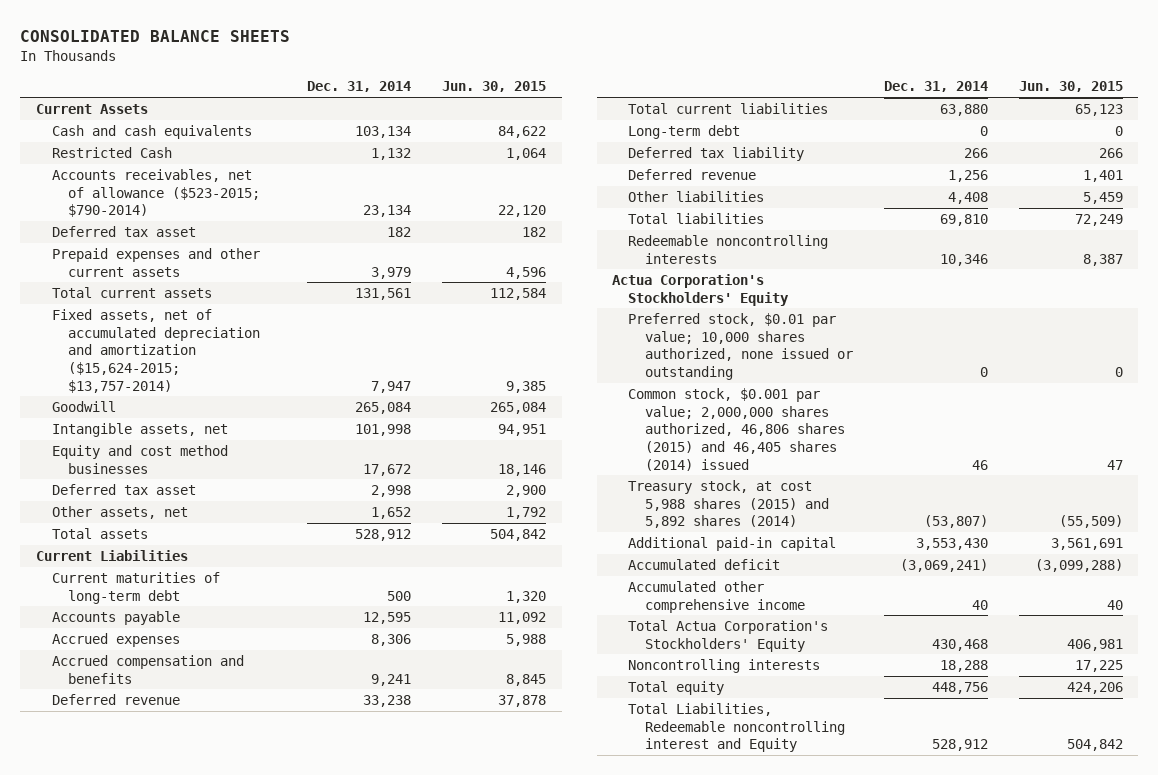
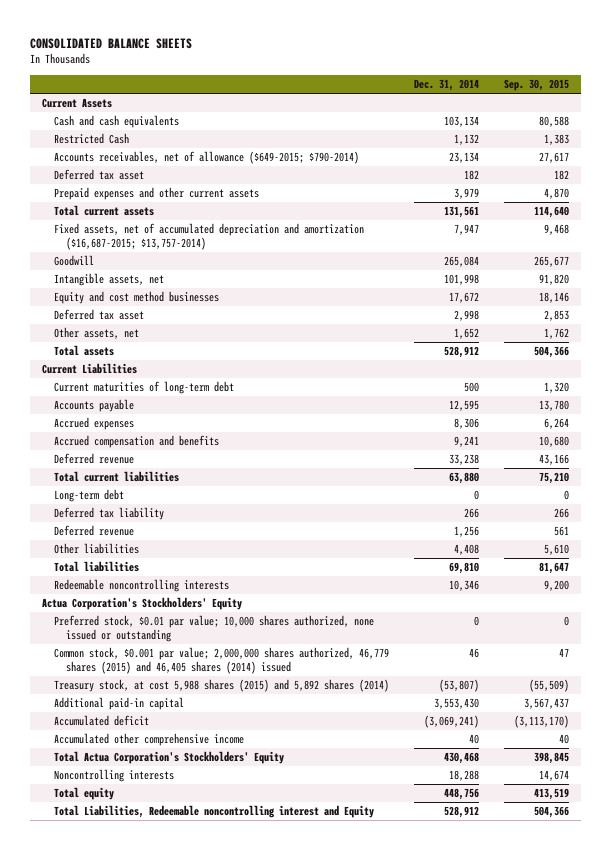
[442,81,547,93] Jun. 30, 2015 -> none
none -> [503,79,569,92] Sep. 30, 2015
[52,169,261,218] Accounts receivables, net of allowance ($523-2015; $790-2014) -> [54,151,360,165] Accounts receivables, net of allowance ($649-2015; $790-2014)
[52,309,261,393] Fixed assets, net of accumulated depreciation and amortization ($15,624-2015; $13,757-2014) -> [54,223,365,251] Fixed assets, net of accumulated depreciation and amortization ($16,687-2015; $13,757-2014)
[628,388,845,471] Common stock, $0.001 par value; 2,000,000 shares authorized, 46,806 shares (2015) and 46,405 shares (2014) issued -> [54,647,390,675] Common stock, $0.001 par value; 2,000,000 shares authorized, 46,779 shares (2015) and 46,405 shares (2014) issued

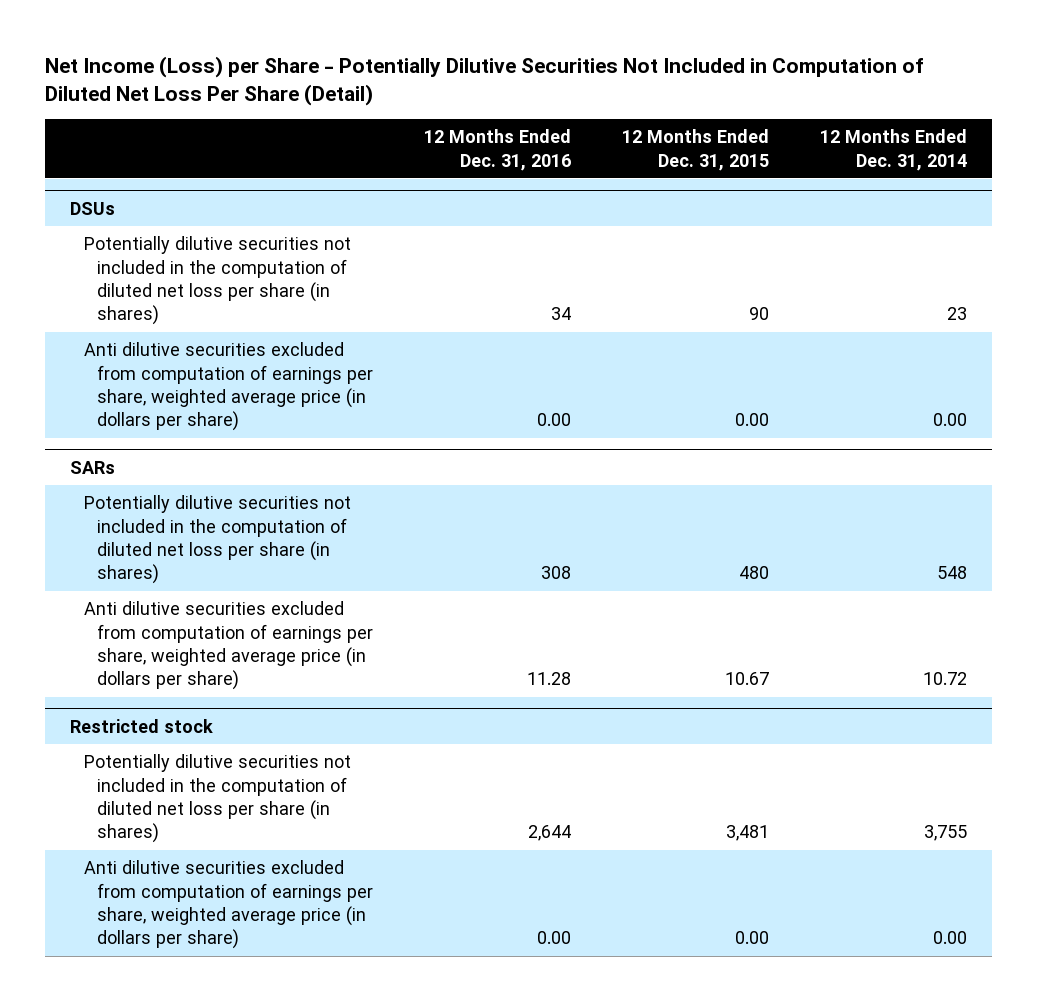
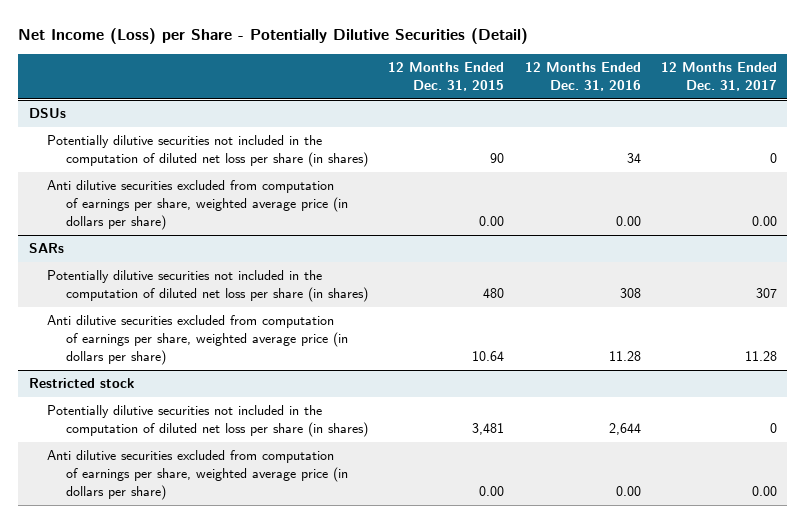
[44,55,924,106] Net Income (Loss) per Share - Potentially Dilutive Securities Not Included in Computation of Diluted Net Loss Per Share (Detail) -> [18,28,529,45] Net Income (Loss) per Share - Potentially Dilutive Securities (Detail)
[819,129,967,171] 12 Months Ended Dec. 31, 2014 -> none
none -> [661,62,778,92] 12 Months Ended Dec. 31, 2017
[724,672,769,686] 10.67 -> [472,351,505,362] 10.64

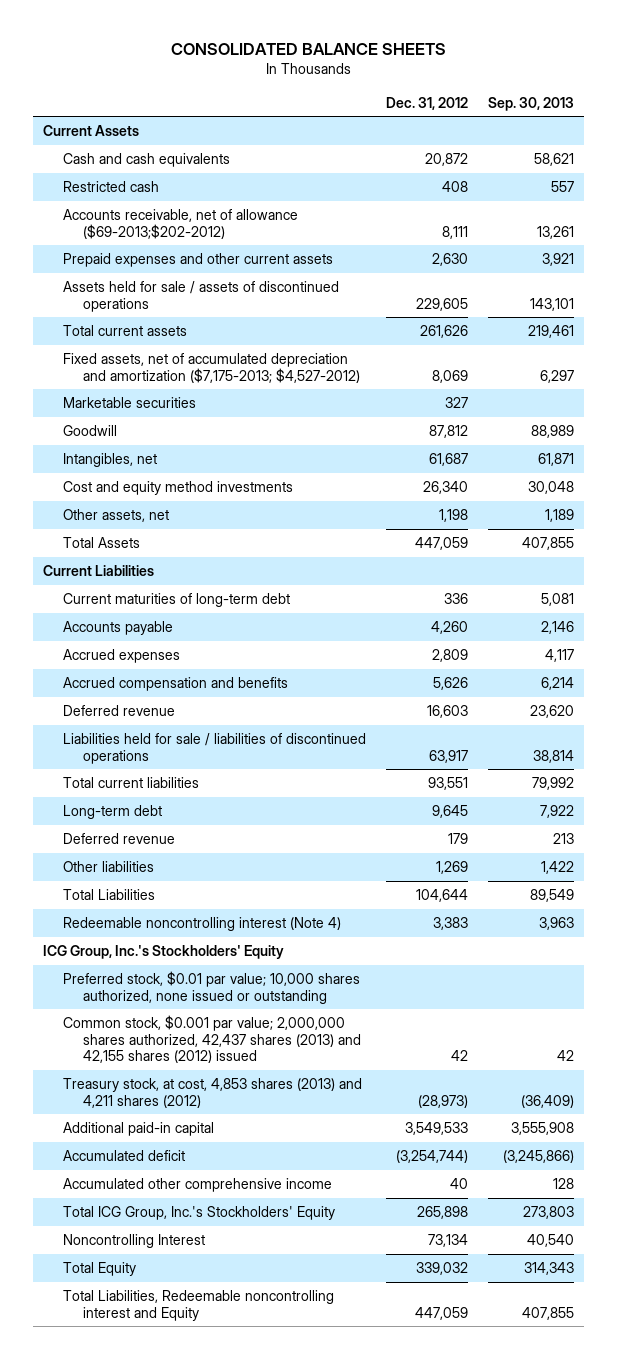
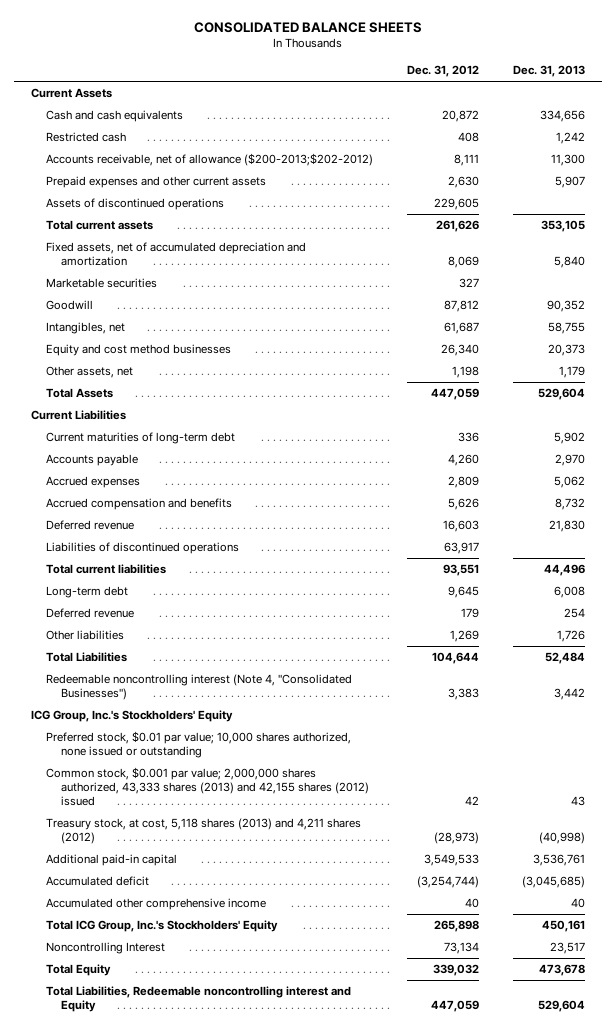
[488,96,575,111] Sep. 30, 2013 -> none
none -> [512,65,585,78] Dec. 31, 2013
[62,208,298,239] Accounts receivable, net of allowance ($69-2013;$202-2012) -> [45,153,373,167] Accounts receivable, net of allowance ($200-2013;$202-2012)
[62,280,339,312] Assets held for sale / assets of discontinued operations -> [45,198,224,211] Assets of discontinued operations
[62,352,360,383] Fixed assets, net of accumulated depreciation and amortization ($7,175-2013; $4,527-2012) -> [45,242,306,267] Fixed assets, net of accumulated depreciation and amortization
[62,480,293,495] Cost and equity method investments -> [45,344,231,357] Equity and cost method businesses
[62,732,366,764] Liabilities held for sale / liabilities of discontinued operations -> [45,542,239,555] Liabilities of discontinued operations
[62,916,341,931] Redeemable noncontrolling interest (Note 4) -> [45,674,352,701] Redeemable noncontrolling interest (Note 4, "Consolidated Businesses")
[62,1014,361,1064] Common stock, $0.001 par value; 2,000,000 shares authorized, 42,437 shares (2013) and 42,155 shares (2012) issued -> [45,767,369,807] Common stock, $0.001 par value; 2,000,000 shares authorized, 43,333 shares (2013) and 42,155 shares (2012) issued
[62,1077,362,1108] Treasury stock, at cost, 4,853 shares (2013) and 4,211 shares (2012) -> [45,818,361,845] Treasury stock, at cost, 5,118 shares (2013) and 4,211 shares (2012)

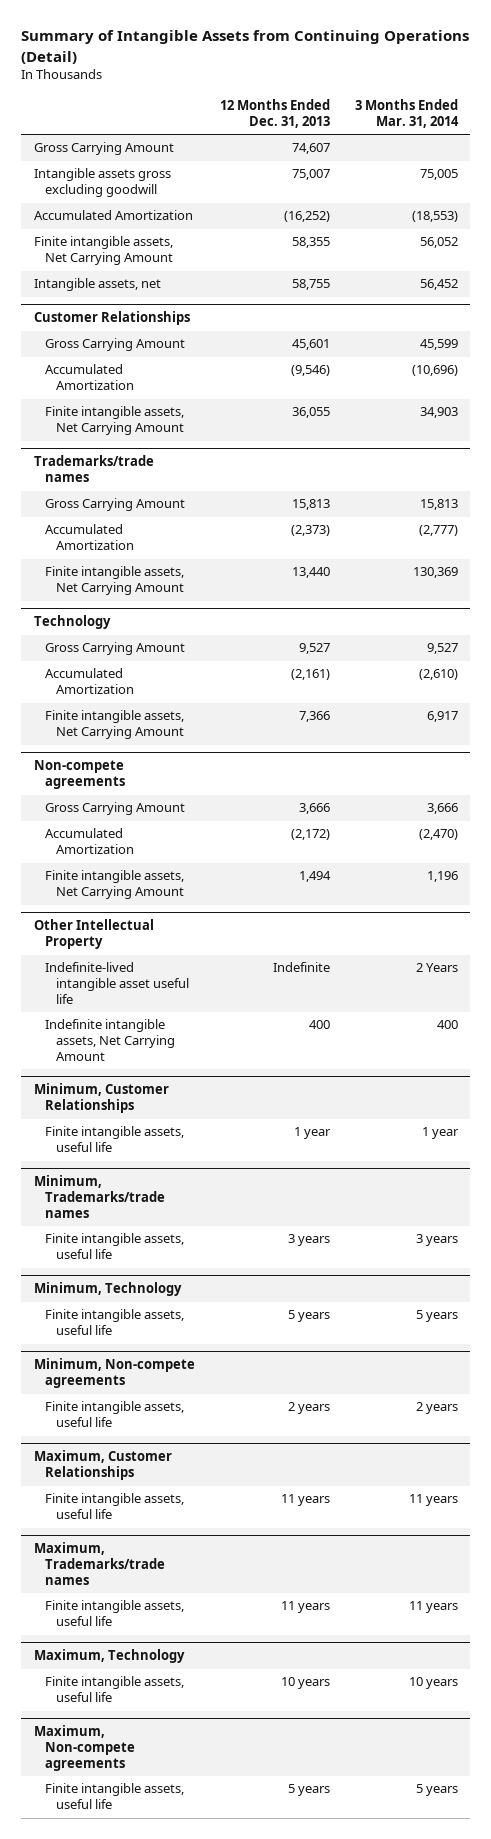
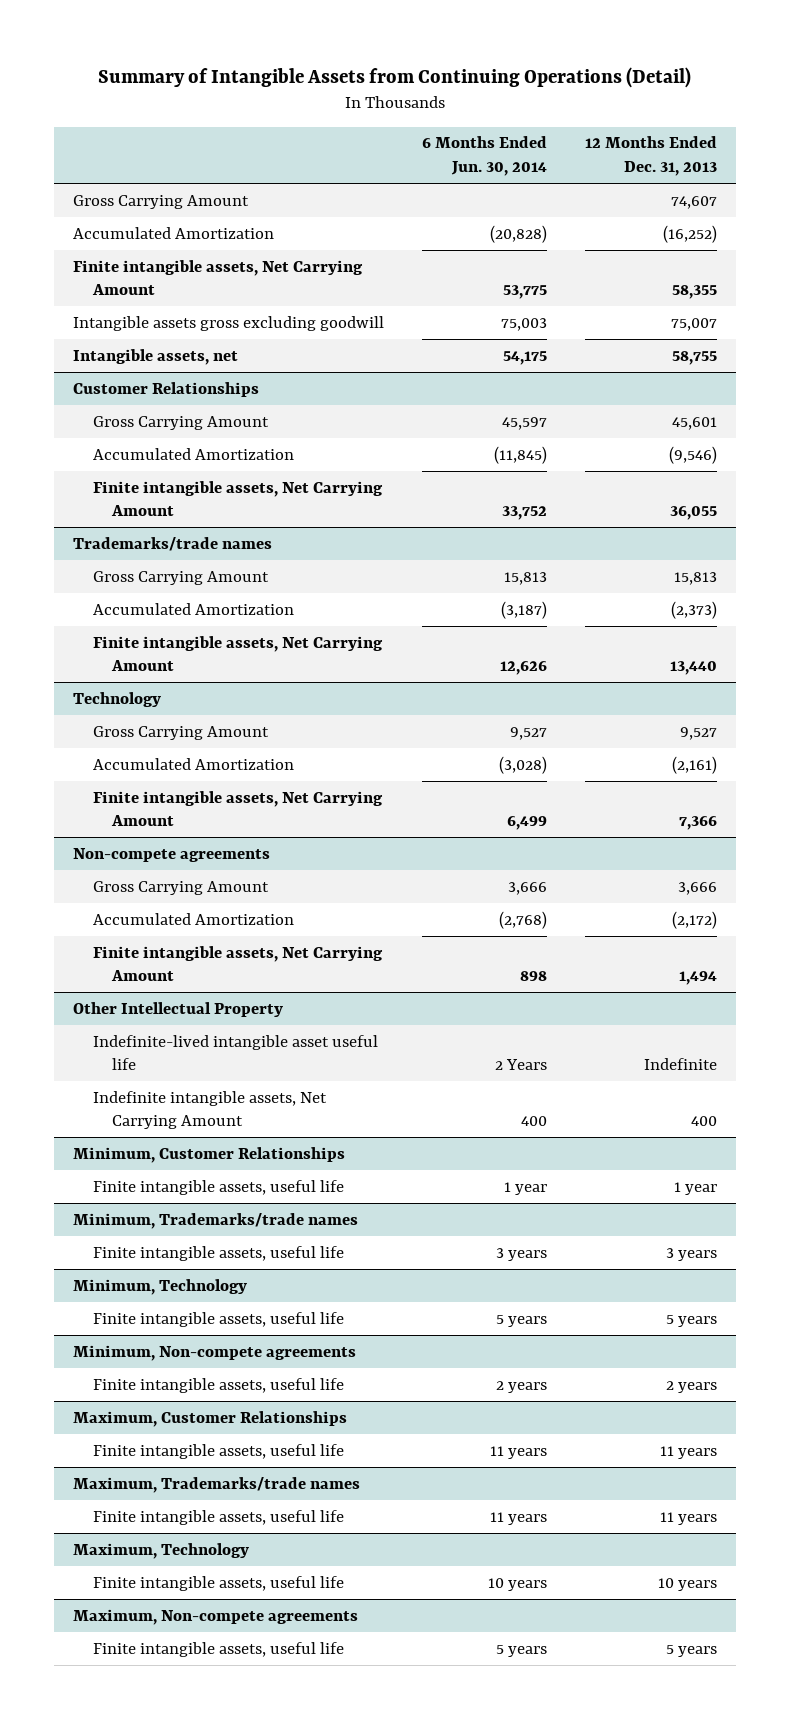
[354,99,459,128] 3 Months Ended Mar. 31, 2014 -> none
none -> [422,136,548,177] 6 Months Ended Jun. 30, 2014
[33,168,171,198] Intangible assets gross excluding goodwill -> [73,315,385,331] Intangible assets gross excluding goodwill

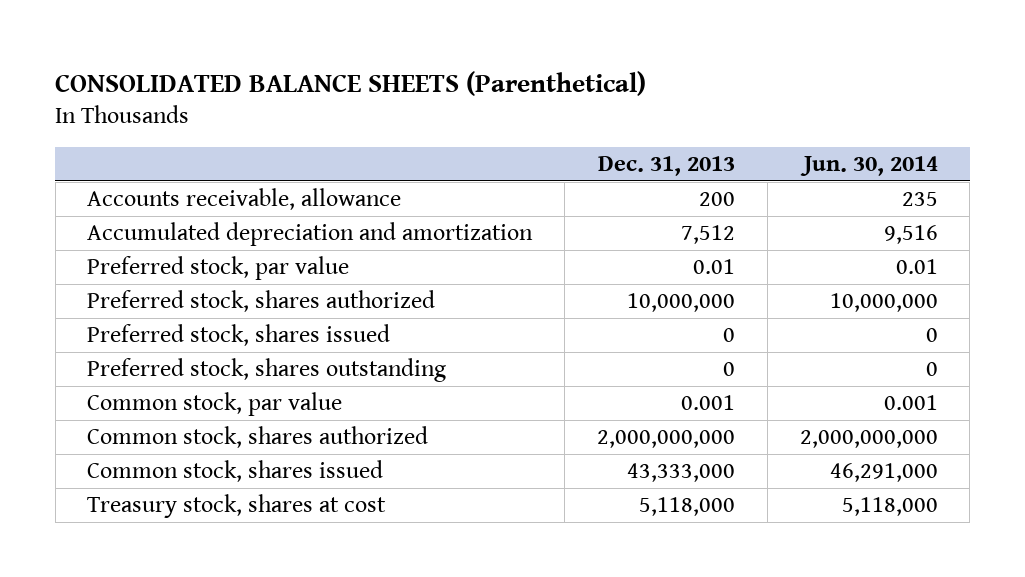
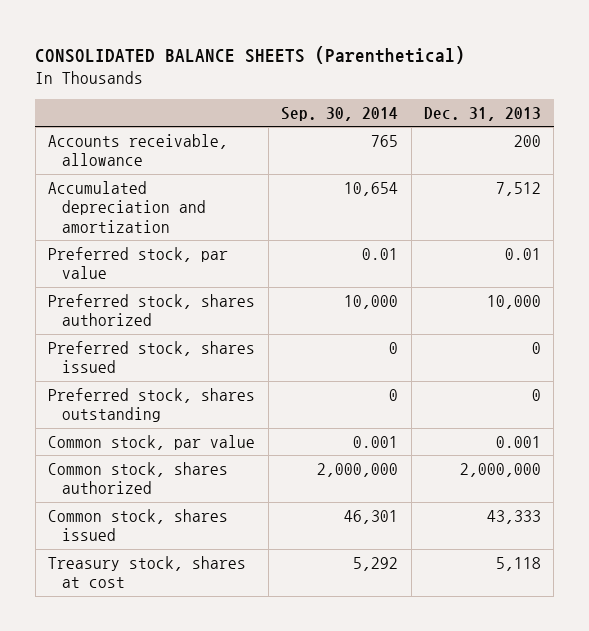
[799,156,938,177] Jun. 30, 2014 -> none
none -> [281,107,399,122] Sep. 30, 2014
[627,293,736,313] 10,000,000 -> [486,294,541,309] 10,000
[597,430,736,449] 2,000,000,000 -> [459,462,541,477] 2,000,000
[627,463,736,483] 43,333,000 -> [486,509,541,524] 43,333
[639,497,736,517] 5,118,000 -> [495,556,541,571] 5,118

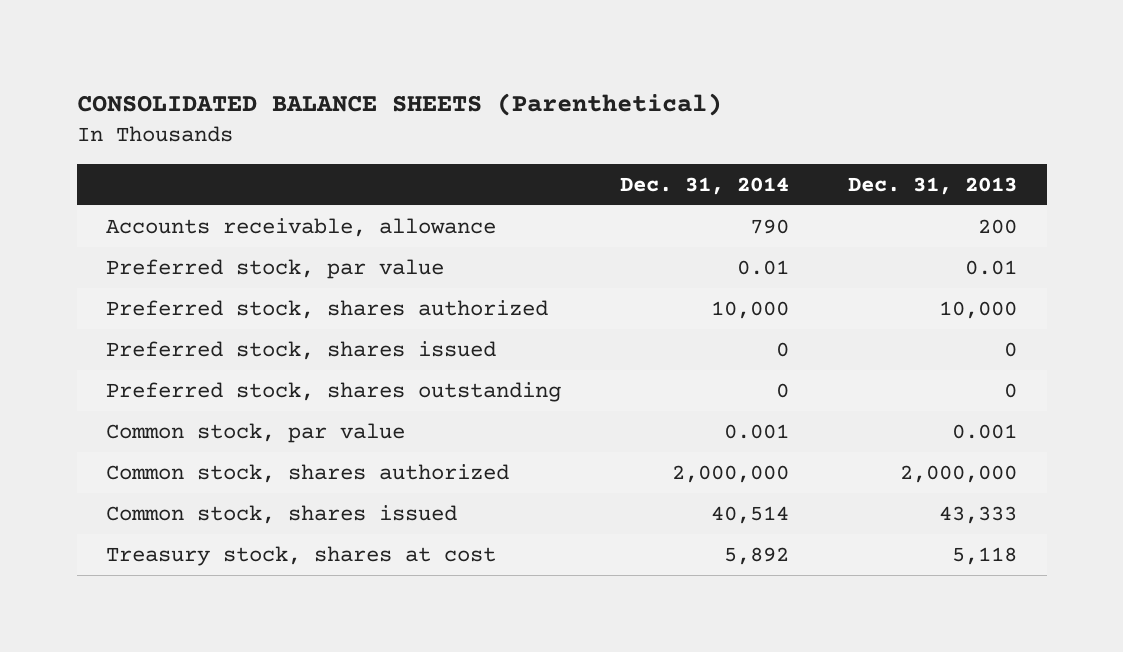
[281,107,399,122] Sep. 30, 2014 -> none
none -> [620,176,790,195] Dec. 31, 2014
[48,180,207,233] Accumulated depreciation and amortization -> none

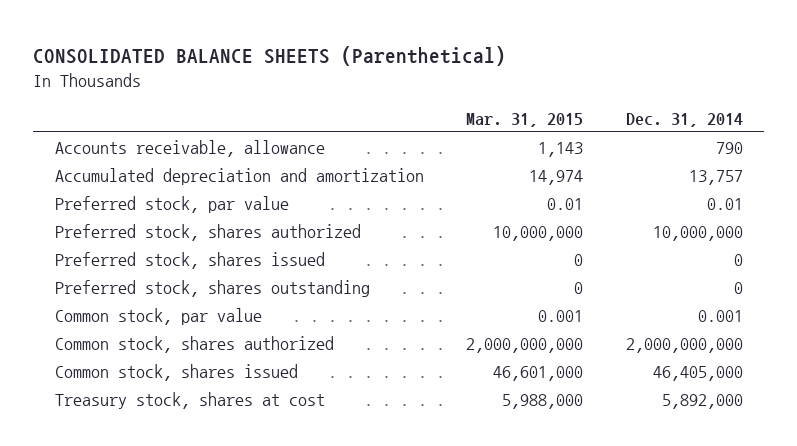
[848,176,1018,195] Dec. 31, 2013 -> none
none -> [466,112,584,127] Mar. 31, 2015
none -> [54,167,424,185] Accumulated depreciation and amortization
[711,300,790,319] 10,000 -> [652,225,743,241] 10,000,000
[672,464,790,483] 2,000,000 -> [625,337,743,353] 2,000,000,000
[711,505,790,524] 40,514 -> [652,365,743,381] 46,405,000
[724,546,790,565] 5,892 -> [661,393,743,409] 5,892,000

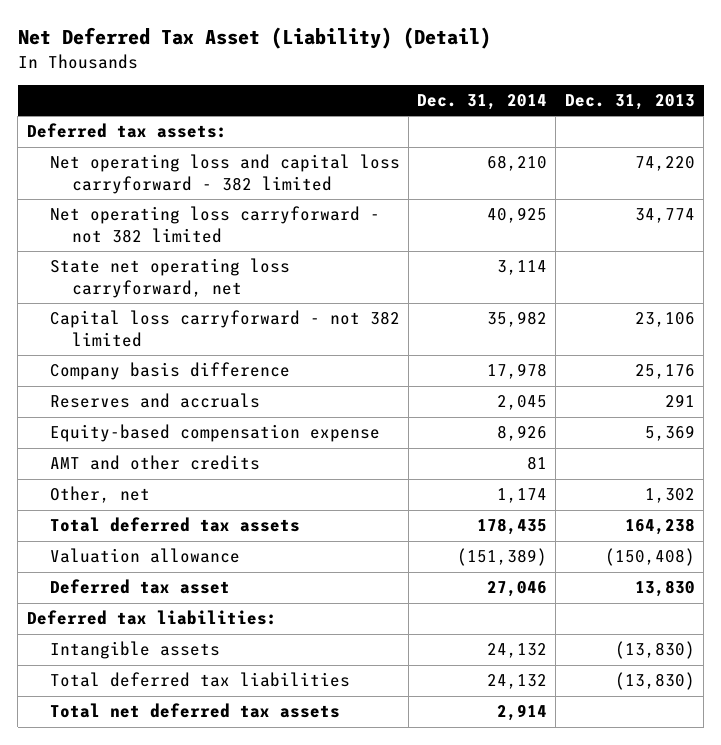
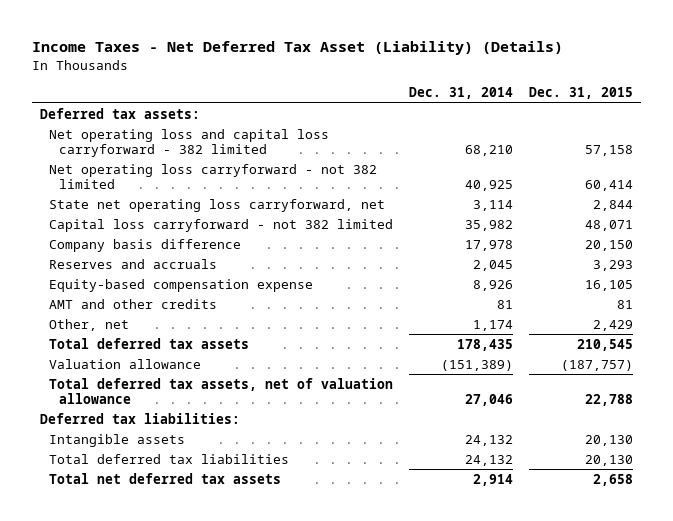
[17,27,491,50] Net Deferred Tax Asset (Liability) (Detail) -> [32,41,564,56] Income Taxes - Net Deferred Tax Asset (Liability) (Details)
[564,94,695,111] Dec. 31, 2013 -> none
none -> [529,87,634,100] Dec. 31, 2015
[49,579,230,595] Deferred tax asset -> [49,377,394,404] Total deferred tax assets, net of valuation allowance

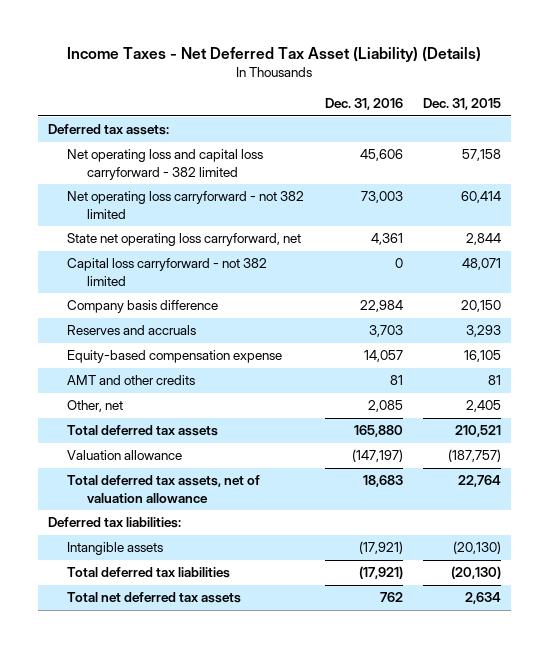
[409,87,514,100] Dec. 31, 2014 -> none
none -> [324,98,403,111] Dec. 31, 2016
[593,319,634,331] 2,429 -> [465,400,501,413] 2,405
[577,338,634,351] 210,545 -> [454,425,501,438] 210,521
[585,393,634,406] 22,788 -> [457,475,501,488] 22,764
[585,434,634,446] 20,130 -> [452,541,501,555] (20,130)
[585,454,634,466] 20,130 -> [450,566,501,580] (20,130)
[593,473,634,486] 2,658 -> [464,592,501,605] 2,634

